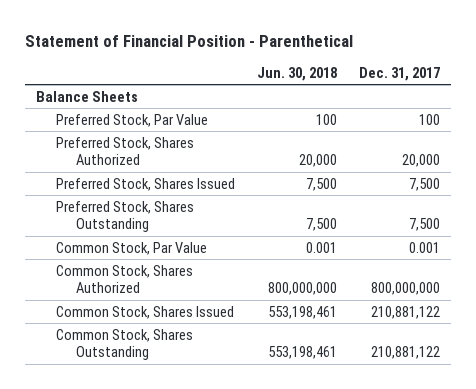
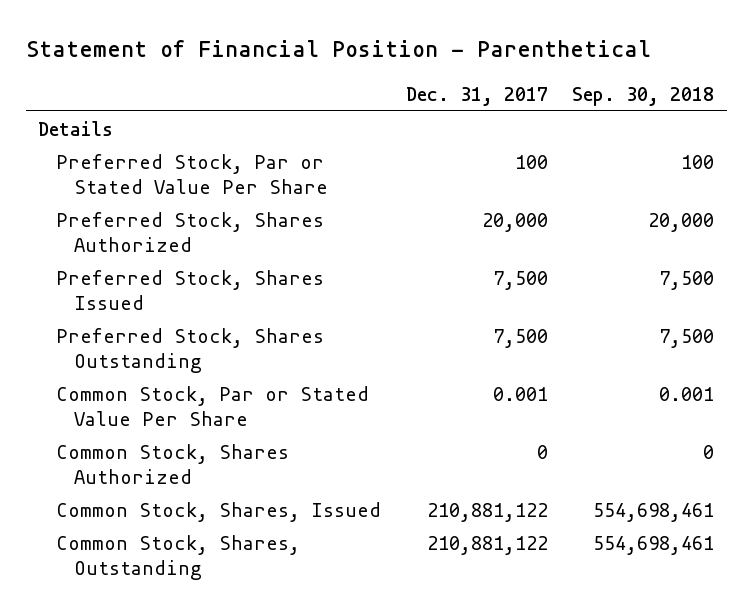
[256,66,337,81] Jun. 30, 2018 -> none
none -> [572,87,715,107] Sep. 30, 2018
[35,90,138,102] Balance Sheets -> none
none -> [38,120,114,136] Details
[55,113,208,127] Preferred Stock, Par Value -> [56,153,329,194] Preferred Stock, Par or Stated Value Per Share
[55,241,207,255] Common Stock, Par Value -> [56,385,370,426] Common Stock, Par or Stated Value Per Share
[370,282,440,296] 800,000,000 -> [536,444,548,459] 0
[55,305,234,319] Common Stock, Shares Issued -> [56,501,382,522] Common Stock, Shares, Issued
[55,328,193,361] Common Stock, Shares Outstanding -> [56,534,301,580] Common Stock, Shares, Outstanding

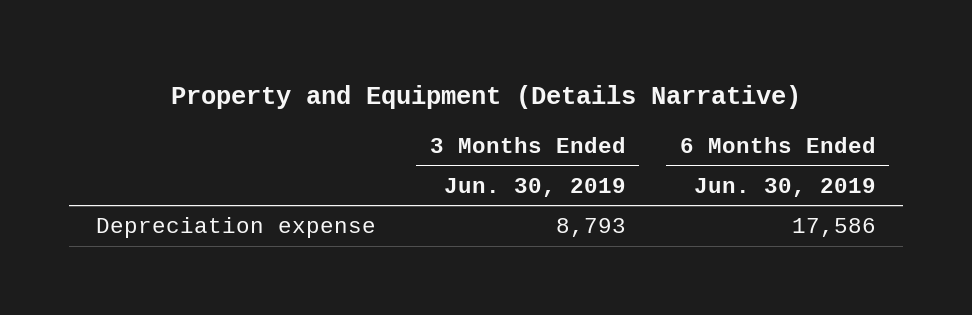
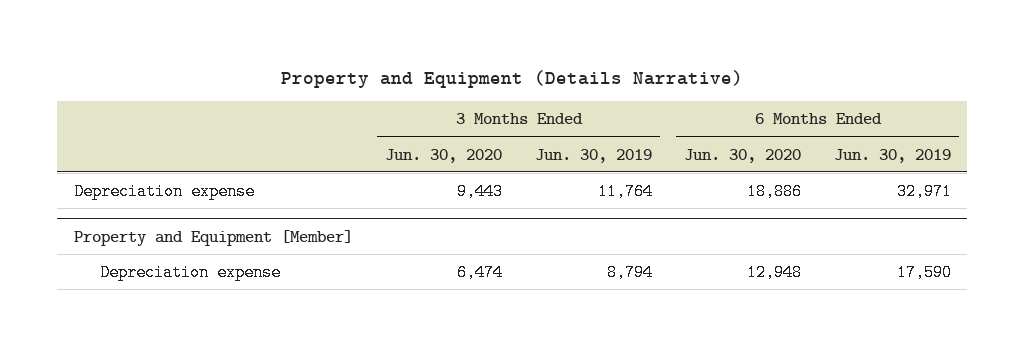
none -> [385,148,503,163] Jun. 30, 2020
none -> [684,148,802,163] Jun. 30, 2020
[555,218,626,238] 8,793 -> [597,182,653,200] 11,764
[791,218,876,238] 17,586 -> [897,182,953,200] 32,971
none -> [73,229,353,246] Property and Equipment [Member]
none -> [100,263,282,281] Depreciation expense

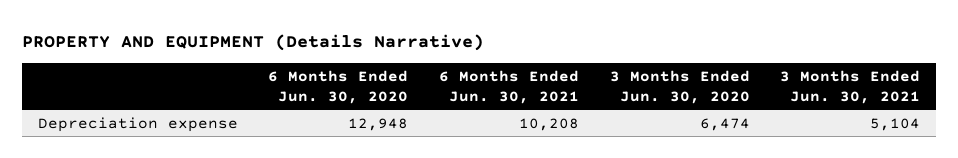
[281,70,744,89] Property and Equipment (Details Narrative) -> [22,33,485,51] PROPERTY AND EQUIPMENT (Details Narrative)
[534,148,652,163] Jun. 30, 2019 -> none
[834,148,952,163] Jun. 30, 2019 -> none
none -> [438,69,579,104] 6 Months Ended Jun. 30, 2021
none -> [780,69,921,104] 3 Months Ended Jun. 30, 2021
[73,182,255,200] Depreciation expense -> none
[73,229,353,246] Property and Equipment [Member] -> none

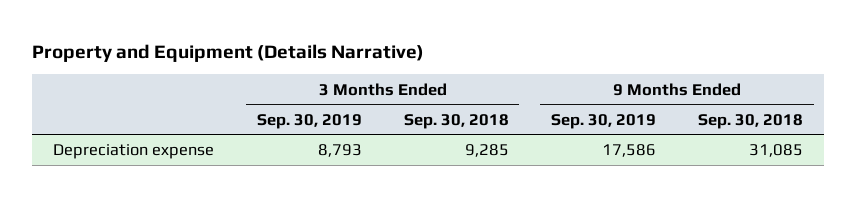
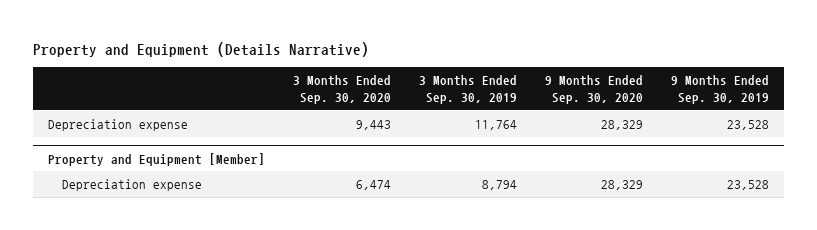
[403,113,509,129] Sep. 30, 2018 -> none
[698,113,804,129] Sep. 30, 2018 -> none
none -> [292,75,391,105] 3 Months Ended Sep. 30, 2020
none -> [545,75,644,105] 9 Months Ended Sep. 30, 2020
[317,144,362,158] 8,793 -> [474,120,517,131] 11,764
[601,144,656,158] 17,586 -> [727,120,770,131] 23,528
none -> [47,152,265,166] Property and Equipment [Member]
none -> [61,179,202,192] Depreciation expense

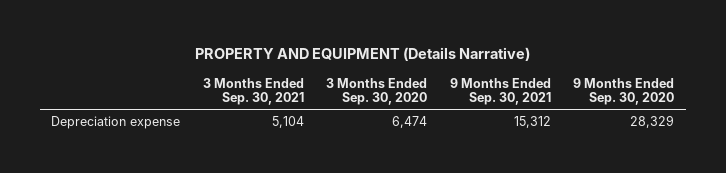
[33,41,370,57] Property and Equipment (Details Narrative) -> [194,47,530,62] PROPERTY AND EQUIPMENT (Details Narrative)
[418,75,517,105] 3 Months Ended Sep. 30, 2019 -> none
[671,75,770,105] 9 Months Ended Sep. 30, 2019 -> none
none -> [202,77,304,106] 3 Months Ended Sep. 30, 2021
none -> [449,77,551,106] 9 Months Ended Sep. 30, 2021
[47,119,188,132] Depreciation expense -> none
[47,152,265,166] Property and Equipment [Member] -> none

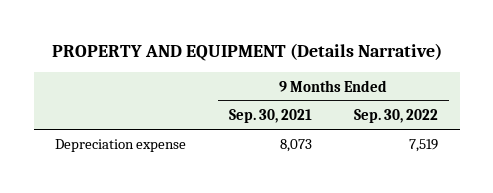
[202,77,304,106] 3 Months Ended Sep. 30, 2021 -> none
[326,77,428,106] 3 Months Ended Sep. 30, 2020 -> none
[573,77,675,106] 9 Months Ended Sep. 30, 2020 -> none
none -> [354,109,439,124] Sep. 30, 2022
[513,116,551,129] 15,312 -> [279,139,312,153] 8,073

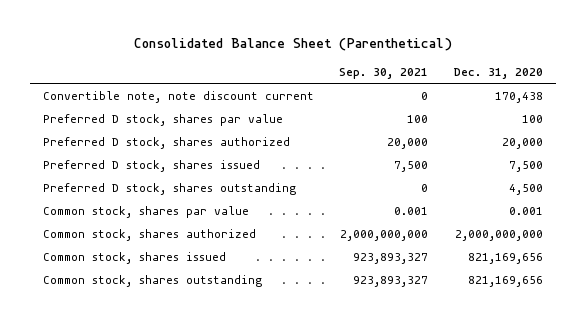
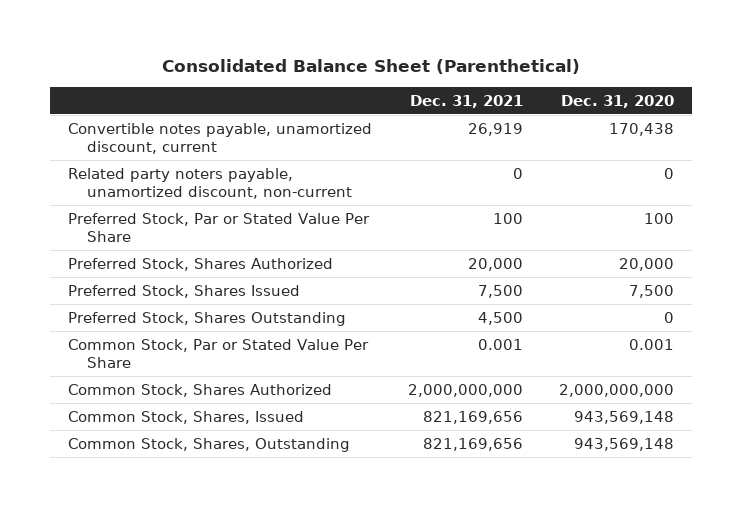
[339,68,429,80] Sep. 30, 2021 -> none
none -> [409,94,523,108] Dec. 31, 2021
[42,90,314,103] Convertible note, note discount current -> [67,122,372,154] Convertible notes payable, unamortized discount, current
none -> [67,167,352,199] Related party noters payable, unamortized discount, non-current
[42,113,283,126] Preferred D stock, shares par value -> [67,212,370,242] Preferred Stock, Par or Stated Value Per Share
[42,136,290,149] Preferred D stock, shares authorized -> [67,257,333,271] Preferred Stock, Shares Authorized
[42,159,260,172] Preferred D stock, shares issued -> [67,284,300,298] Preferred Stock, Shares Issued
[42,182,296,195] Preferred D stock, shares outstanding -> [67,311,346,326] Preferred Stock, Shares Outstanding
[508,183,543,195] 4,500 -> [663,311,674,323] 0
[42,205,249,218] Common stock, shares par value -> [67,338,369,368] Common Stock, Par or Stated Value Per Share
[42,228,256,241] Common stock, shares authorized -> [67,383,332,397] Common Stock, Shares Authorized
[42,251,226,264] Common stock, shares issued -> [67,410,304,424] Common Stock, Shares, Issued
[467,252,543,264] 821,169,656 -> [573,410,674,424] 943,569,148
[42,274,262,287] Common stock, shares outstanding -> [67,437,350,452] Common Stock, Shares, Outstanding
[467,275,543,287] 821,169,656 -> [573,437,674,451] 943,569,148

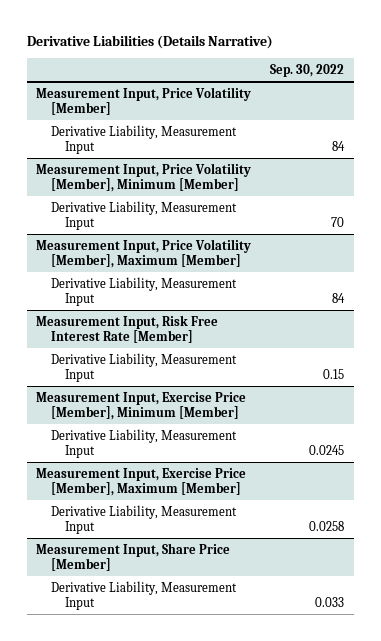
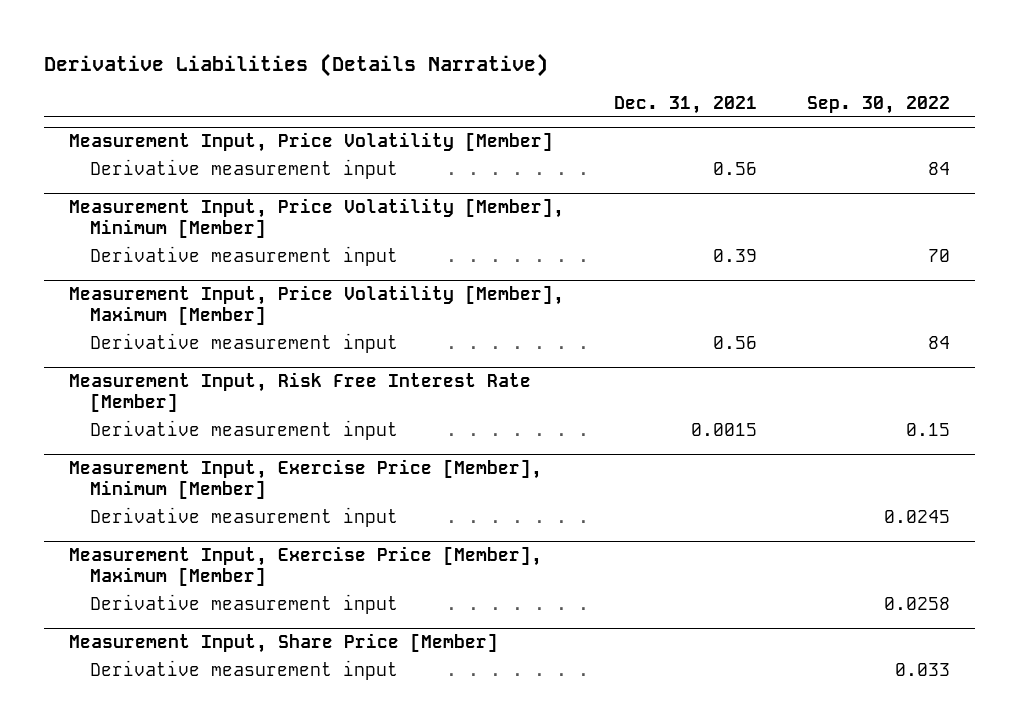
none -> [613,95,757,114] Dec. 31, 2021
[50,124,237,155] Derivative Liability, Measurement Input -> [89,158,398,179] Derivative measurement input
[50,200,237,231] Derivative Liability, Measurement Input -> [89,245,398,266] Derivative measurement input
[50,276,237,307] Derivative Liability, Measurement Input -> [89,332,398,353] Derivative measurement input
[50,352,237,383] Derivative Liability, Measurement Input -> [89,419,398,440] Derivative measurement input
[50,428,237,459] Derivative Liability, Measurement Input -> [89,506,398,527] Derivative measurement input
[50,504,237,535] Derivative Liability, Measurement Input -> [89,593,398,614] Derivative measurement input
[50,580,237,611] Derivative Liability, Measurement Input -> [89,659,398,680] Derivative measurement input

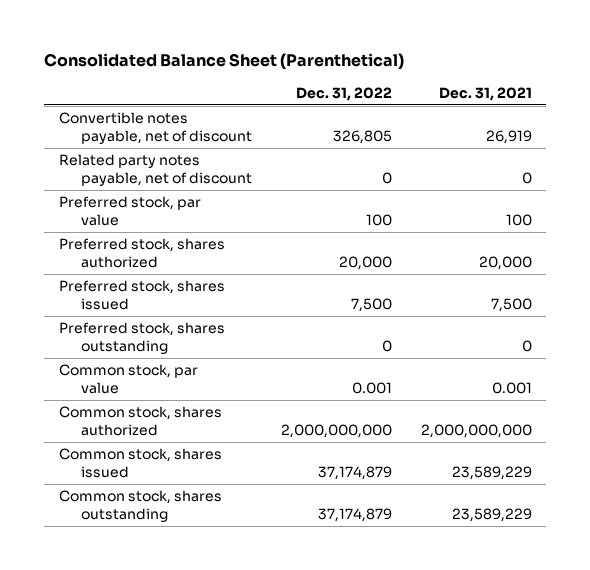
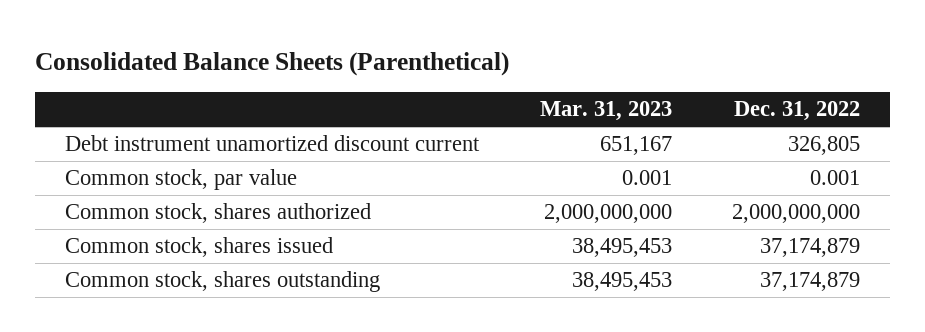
[44,53,405,70] Consolidated Balance Sheet (Parenthetical) -> [35,51,510,76] Consolidated Balance Sheets (Parenthetical)
[438,86,532,101] Dec. 31, 2021 -> none
none -> [539,101,672,122] Mar. 31, 2023
[58,154,252,187] Related party notes payable, net of discount -> none
[58,196,201,227] Preferred stock, par value -> none
[58,238,225,269] Preferred stock, shares authorized -> none
[58,280,225,311] Preferred stock, shares issued -> none
[58,322,225,355] Preferred stock, shares outstanding -> none
[58,112,252,145] Convertible notes payable, net of discount -> [65,135,481,152] Debt instrument unamortized discount current

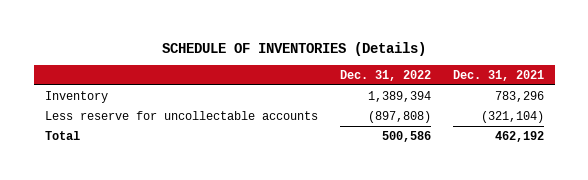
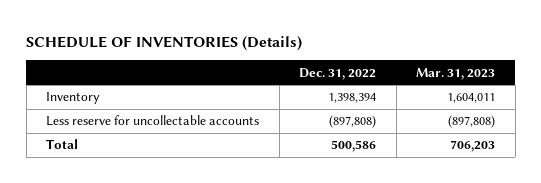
[452,69,544,81] Dec. 31, 2021 -> none
none -> [416,67,496,80] Mar. 31, 2023
[367,90,431,102] 1,389,394 -> [328,93,377,104] 1,398,394

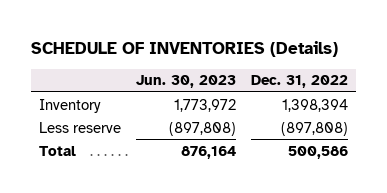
[416,67,496,80] Mar. 31, 2023 -> none
none -> [135,75,236,89] Jun. 30, 2023
[46,115,260,127] Less reserve for uncollectable accounts -> [38,121,121,133] Less reserve

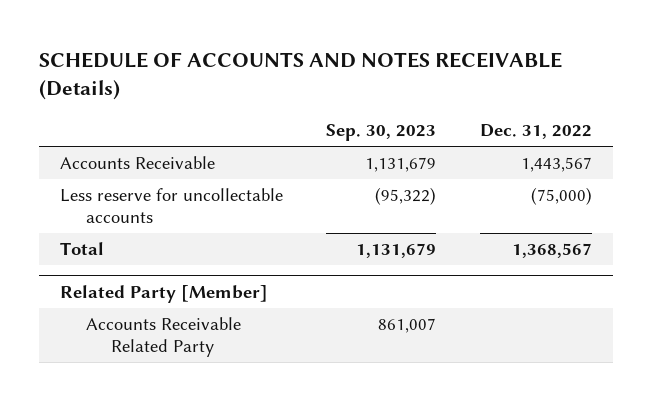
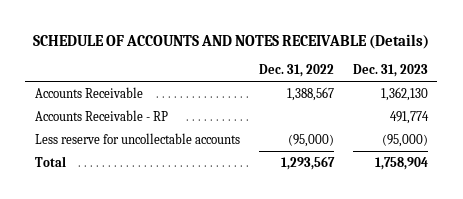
[326,123,437,141] Sep. 30, 2023 -> none
none -> [352,64,428,78] Dec. 31, 2023
[60,285,269,304] Related Party [Member] -> none
[85,317,241,358] Accounts Receivable Related Party -> none
[520,157,592,173] 1,443,567 -> [286,86,334,101] 1,388,567
none -> [34,109,168,121] Accounts Receivable - RP
[530,187,592,206] (75,000) -> [287,133,334,147] (95,000)
[511,243,592,259] 1,368,567 -> [280,155,335,170] 1,293,567

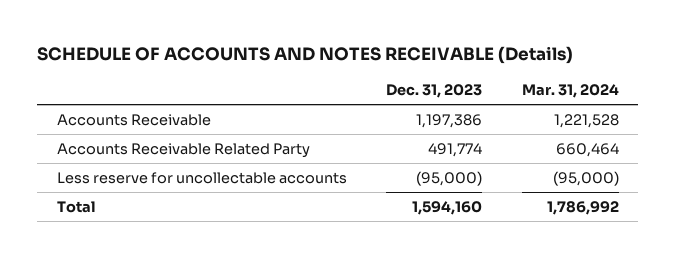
[258,64,334,78] Dec. 31, 2022 -> none
none -> [521,84,619,99] Mar. 31, 2024
[380,86,428,101] 1,362,130 -> [416,114,483,129] 1,197,386
[34,109,168,121] Accounts Receivable - RP -> [57,143,311,159] Accounts Receivable Related Party
[374,156,428,170] 1,758,904 -> [412,201,483,216] 1,594,160

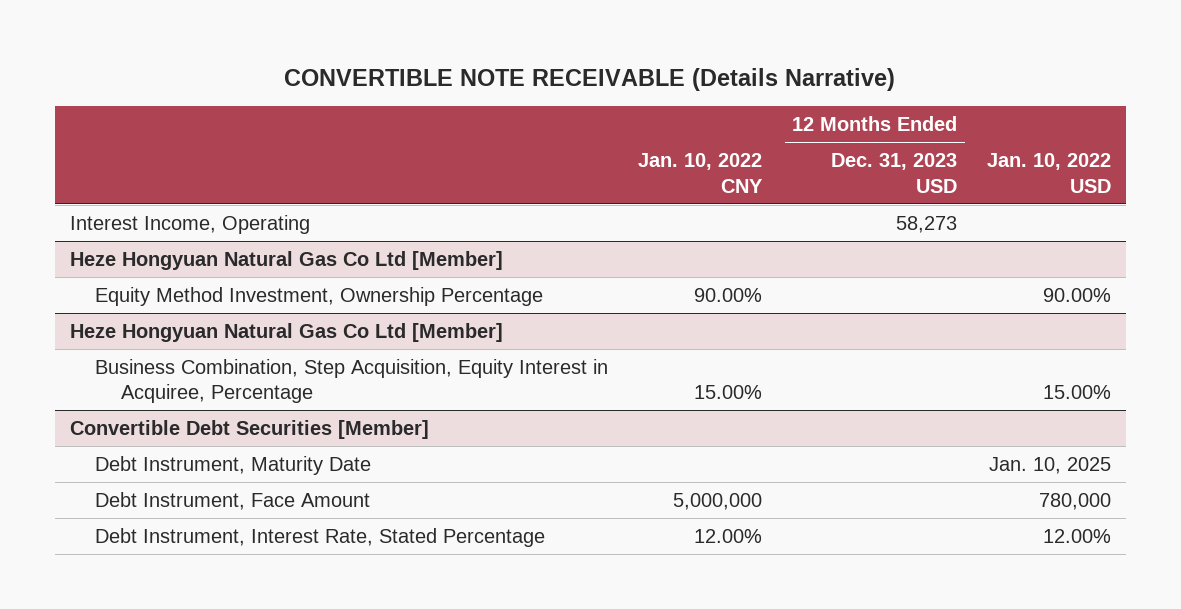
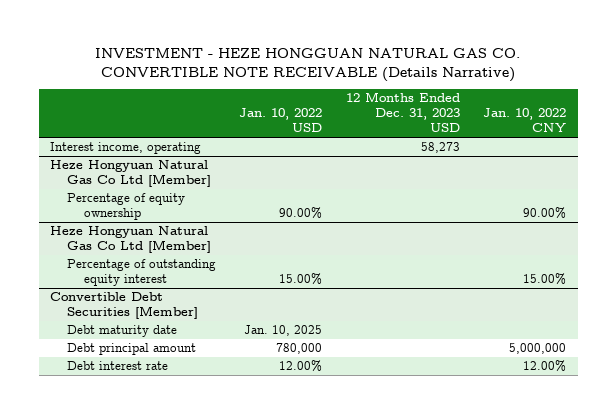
[284,68,896,92] CONVERTIBLE NOTE RECEIVABLE (Details Narrative) -> [95,47,521,82] INVESTMENT - HEZE HONGGUAN NATURAL GAS CO. CONVERTIBLE NOTE RECEIVABLE (Details Narrative)
[69,214,310,234] Interest Income, Operating -> [50,142,202,155] Interest income, operating
[95,286,544,306] Equity Method Investment, Ownership Percentage -> [67,193,186,221] Percentage of equity ownership
[95,358,609,404] Business Combination, Step Acquisition, Equity Interest in Acquiree, Percentage -> [67,259,217,287] Percentage of outstanding equity interest
[95,455,372,475] Debt Instrument, Maturity Date -> [67,325,178,338] Debt maturity date
[95,491,371,510] Debt Instrument, Face Amount -> [67,343,197,356] Debt principal amount
[95,527,546,547] Debt Instrument, Interest Rate, Stated Percentage -> [67,361,169,371] Debt interest rate

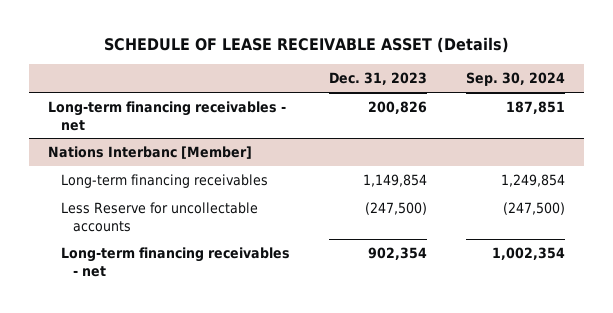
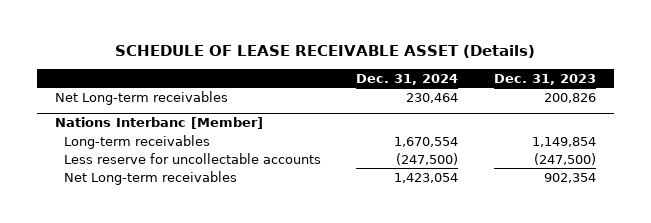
[465,72,565,87] Sep. 30, 2024 -> none
none -> [356,73,459,85] Dec. 31, 2024
[48,100,287,131] Long-term financing receivables - net -> [54,90,228,105] Net Long-term receivables
[60,173,268,188] Long-term financing receivables -> [63,134,210,149] Long-term receivables
[60,201,258,232] Less Reserve for uncollectable accounts -> [63,152,321,164] Less reserve for uncollectable accounts
[60,246,290,277] Long-term financing receivables - net -> [63,170,237,185] Net Long-term receivables

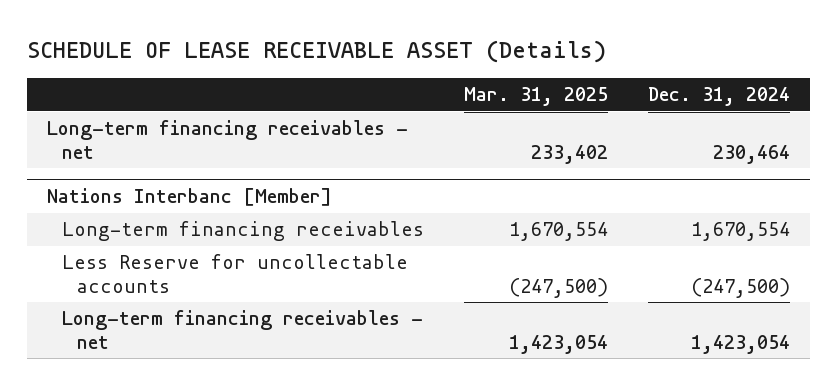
[493,73,596,85] Dec. 31, 2023 -> none
none -> [464,87,609,107] Mar. 31, 2025
[54,90,228,105] Net Long-term receivables -> [47,120,409,159] Long-term financing receivables - net
[63,134,210,149] Long-term receivables -> [62,221,425,242] Long-term financing receivables
[63,152,321,164] Less reserve for uncollectable accounts -> [62,254,409,293] Less Reserve for uncollectable accounts
[63,170,237,185] Net Long-term receivables -> [62,310,424,349] Long-term financing receivables - net

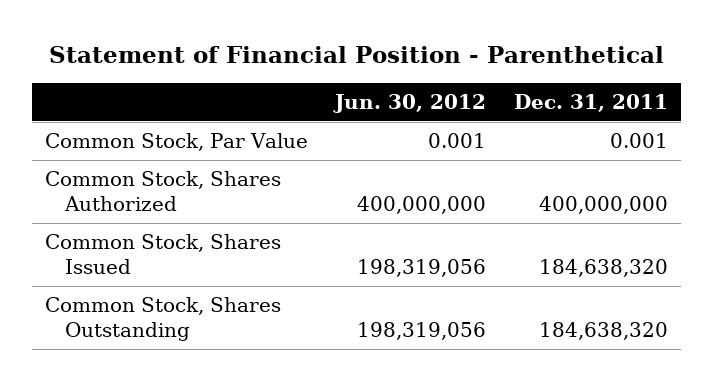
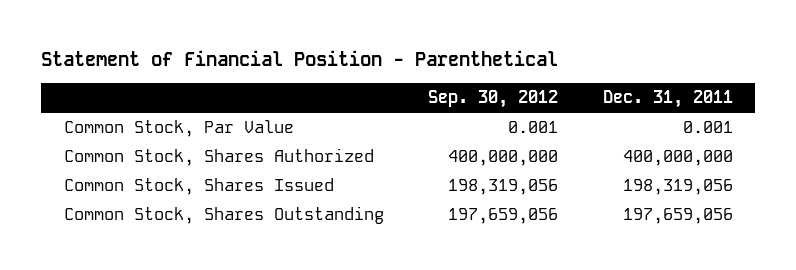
[333,94,487,114] Jun. 30, 2012 -> none
none -> [428,90,559,109] Sep. 30, 2012
[538,259,668,278] 184,638,320 -> [622,179,733,196] 198,319,056
[538,322,668,341] 184,638,320 -> [622,208,733,225] 197,659,056

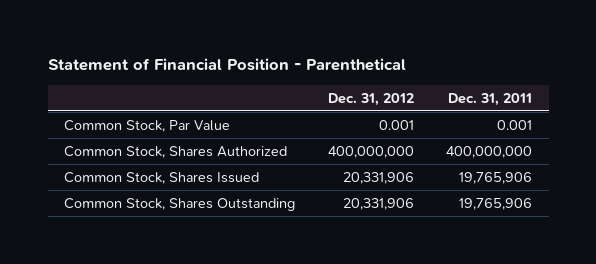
[428,90,559,109] Sep. 30, 2012 -> none
none -> [327,92,414,106] Dec. 31, 2012
[622,179,733,196] 198,319,056 -> [459,172,533,185] 19,765,906
[622,208,733,225] 197,659,056 -> [459,198,533,211] 19,765,906

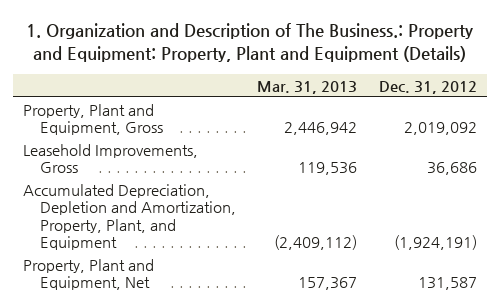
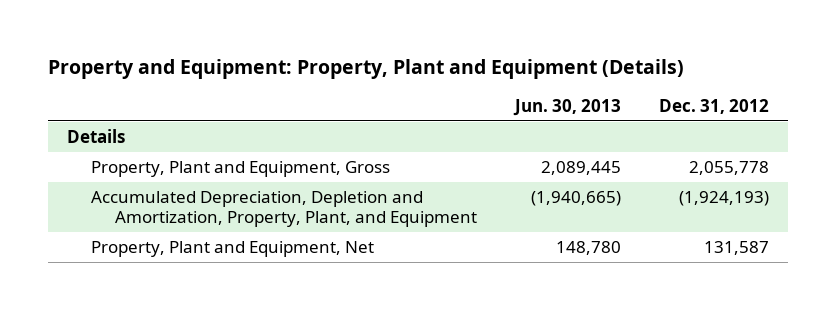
[26,22,474,62] 1. Organization and Description of The Business.: Property and Equipment: Property, Plant and Equipment (Details) -> [47,59,684,80] Property and Equipment: Property, Plant and Equipment (Details)
[257,80,358,94] Mar. 31, 2013 -> none
none -> [512,99,621,117] Jun. 30, 2013
[23,143,199,174] Leasehold Improvements, Gross -> none
none -> [66,129,125,144] Details
[403,122,477,136] 2,019,092 -> [689,161,770,176] 2,055,778
[393,234,477,250] (1,924,191) -> [679,191,770,207] (1,924,193)

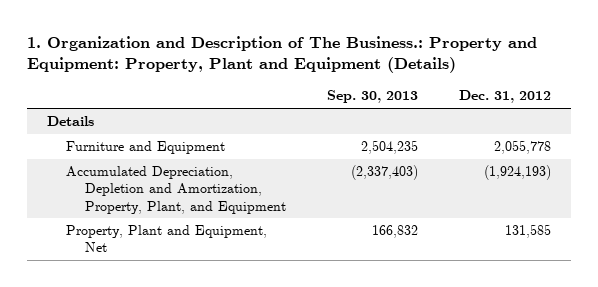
[47,59,684,80] Property and Equipment: Property, Plant and Equipment (Details) -> [26,36,537,74] 1. Organization and Description of The Business.: Property and Equipment: Property, Plant and Equipment (Details)
[512,99,621,117] Jun. 30, 2013 -> none
none -> [326,90,418,104] Sep. 30, 2013
[90,161,390,178] Property, Plant and Equipment, Gross -> [66,141,226,155] Furniture and Equipment
[704,241,770,256] 131,587 -> [504,224,551,239] 131,585

